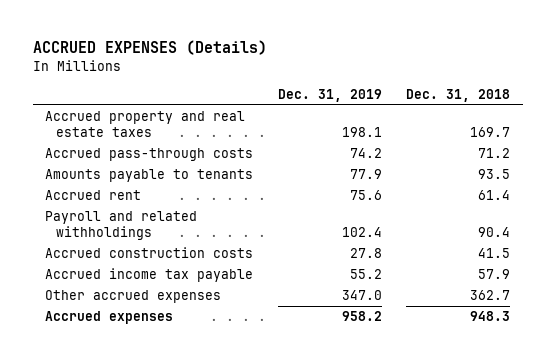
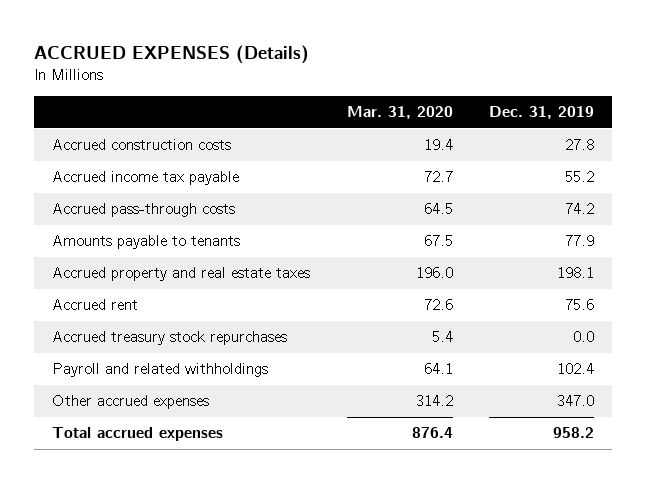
[406,89,511,103] Dec. 31, 2018 -> none
none -> [346,106,453,120] Mar. 31, 2020
[45,247,254,259] Accrued construction costs -> [52,139,232,151] Accrued construction costs
[45,268,254,283] Accrued income tax payable -> [52,171,240,186] Accrued income tax payable
[45,111,246,138] Accrued property and real estate taxes -> [52,267,311,282] Accrued property and real estate taxes
none -> [52,331,288,346] Accrued treasury stock repurchases
[45,311,174,325] Accrued expenses -> [52,427,224,442] Total accrued expenses

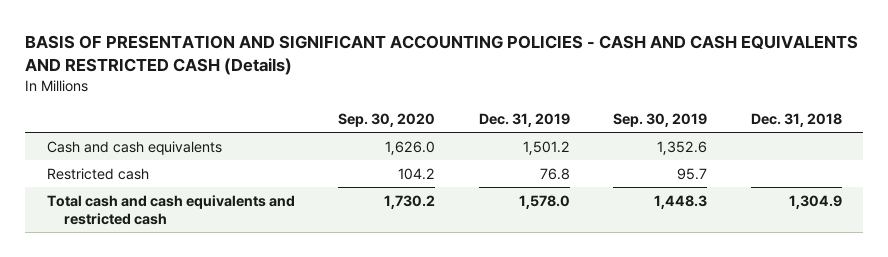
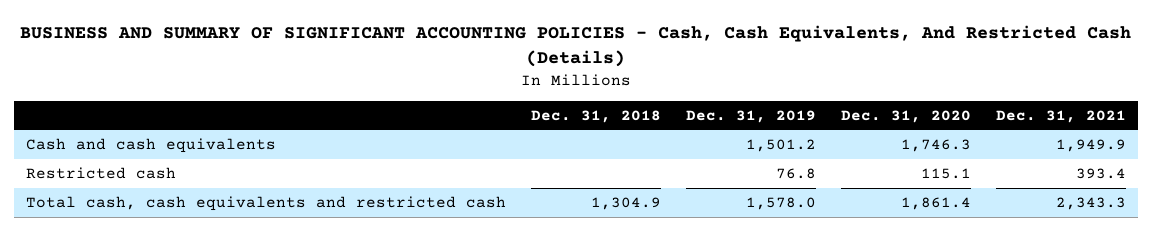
[25,34,859,75] BASIS OF PRESENTATION AND SIGNIFICANT ACCOUNTING POLICIES - CASH AND CASH EQUIVALENTS AND RESTRICTED CASH (Details) -> [19,25,1131,68] BUSINESS AND SUMMARY OF SIGNIFICANT ACCOUNTING POLICIES - Cash, Cash Equivalents, And Restricted Cash (Details)
[338,112,436,127] Sep. 30, 2020 -> none
[613,112,708,127] Sep. 30, 2019 -> none
none -> [840,109,971,123] Dec. 31, 2020
none -> [995,109,1126,123] Dec. 31, 2021
[46,194,295,225] Total cash and cash equivalents and restricted cash -> [26,195,507,211] Total cash, cash equivalents and restricted cash

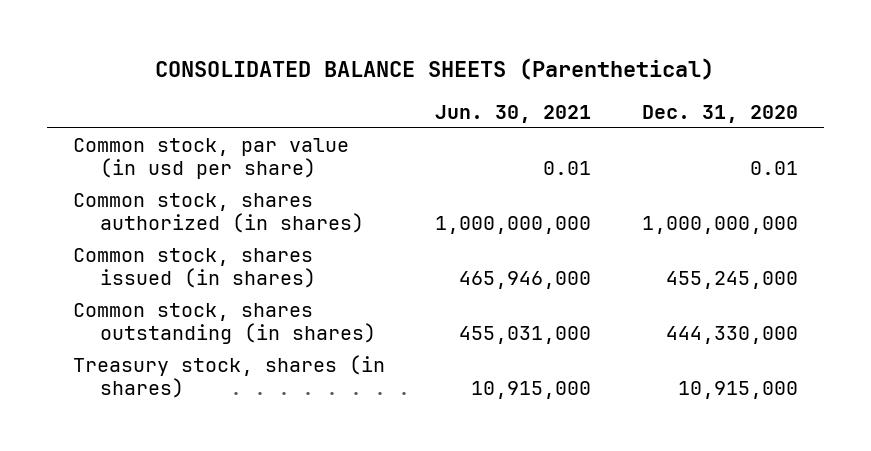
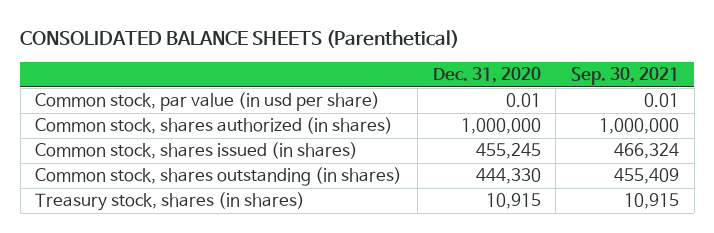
[435,105,592,124] Jun. 30, 2021 -> none
none -> [570,67,679,86] Sep. 30, 2021
[642,216,799,235] 1,000,000,000 -> [460,118,541,135] 1,000,000
[666,271,799,290] 455,245,000 -> [475,143,541,160] 455,245
[666,326,799,345] 444,330,000 -> [475,168,541,185] 444,330
[678,381,799,400] 10,915,000 -> [485,193,541,210] 10,915

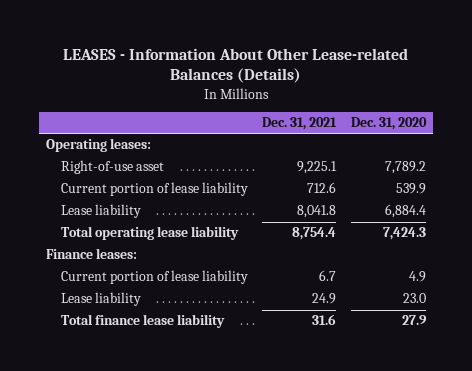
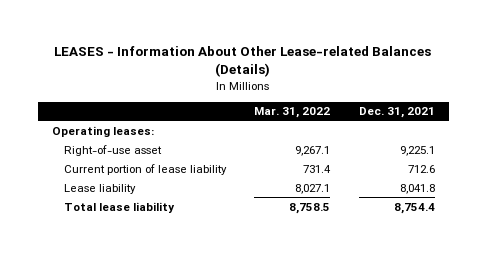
[350,117,427,131] Dec. 31, 2020 -> none
none -> [254,107,331,119] Mar. 31, 2022
[45,248,137,260] Finance leases: -> none
[60,270,248,285] Current portion of lease liability -> none
[60,292,141,307] Lease liability -> none
[60,314,225,329] Total finance lease liability -> none
[60,226,239,241] Total operating lease liability -> [63,201,175,213] Total lease liability

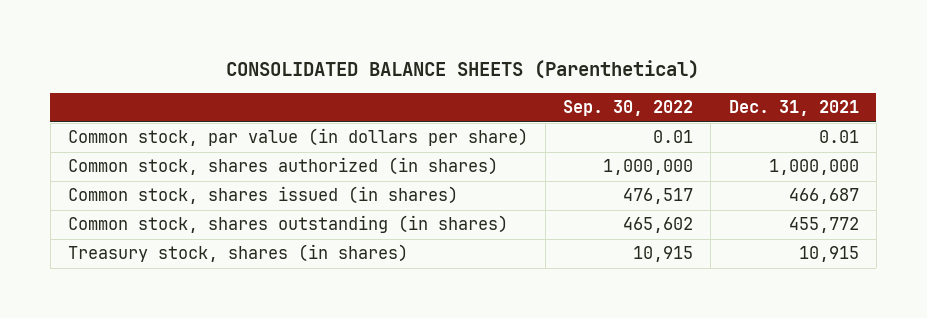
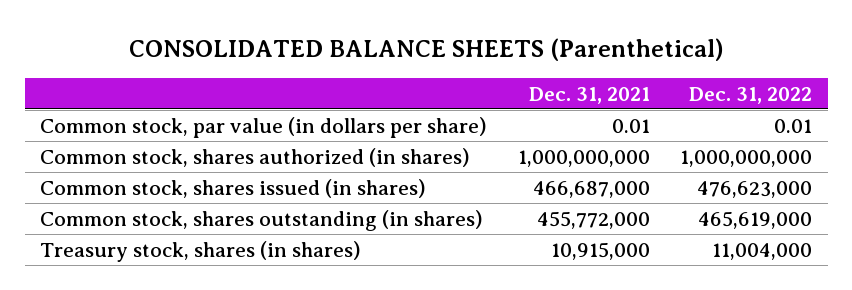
[563,100,694,117] Sep. 30, 2022 -> none
none -> [689,86,813,104] Dec. 31, 2022
[768,159,859,176] 1,000,000 -> [517,149,650,167] 1,000,000,000
[788,188,859,205] 466,687 -> [532,180,650,198] 466,687,000
[788,217,859,234] 455,772 -> [536,210,650,229] 455,772,000
[798,246,859,263] 10,915 -> [550,241,650,260] 10,915,000

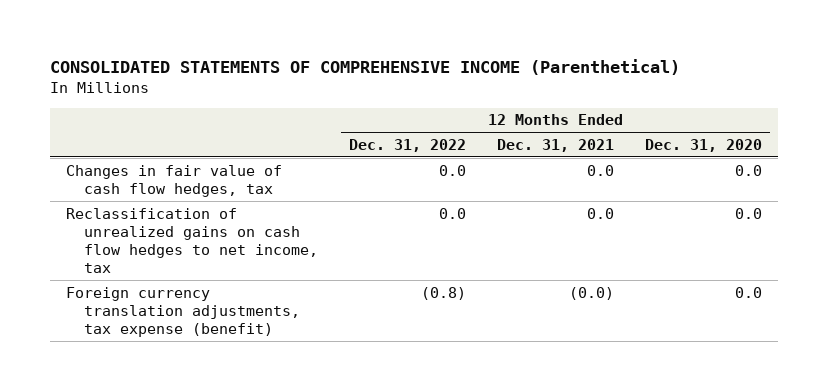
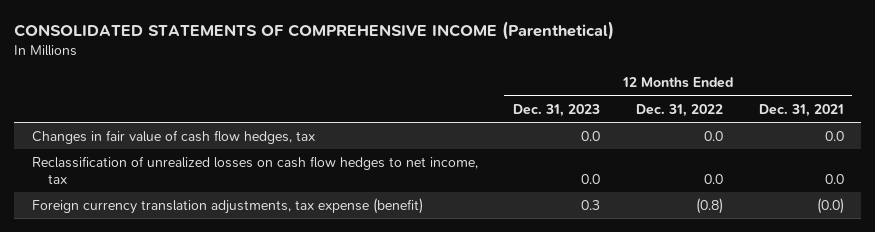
[645,138,763,152] Dec. 31, 2020 -> none
none -> [513,103,601,117] Dec. 31, 2023
[65,207,318,273] Reclassification of unrealized gains on cash flow hedges to net income, tax -> [31,155,478,185] Reclassification of unrealized losses on cash flow hedges to net income, tax

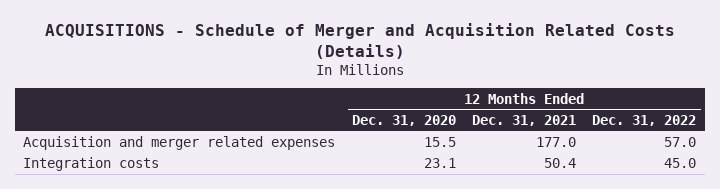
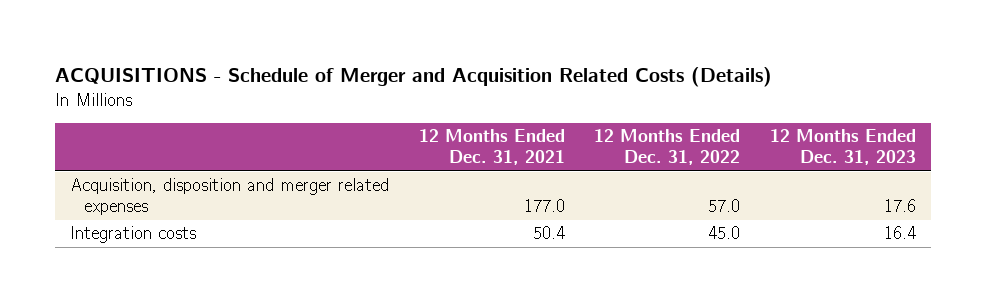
[351,115,456,127] Dec. 31, 2020 -> none
none -> [769,129,916,166] 12 Months Ended Dec. 31, 2023
[23,136,336,151] Acquisition and merger related expenses -> [69,178,389,216] Acquisition, disposition and merger related expenses

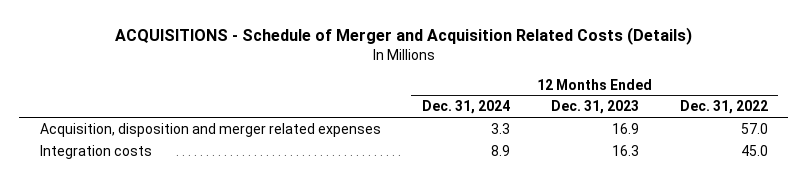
[418,129,565,166] 12 Months Ended Dec. 31, 2021 -> none
none -> [421,100,510,115] Dec. 31, 2024
[883,199,916,213] 17.6 -> [611,122,639,134] 16.9
[883,226,916,240] 16.4 -> [611,144,639,156] 16.3

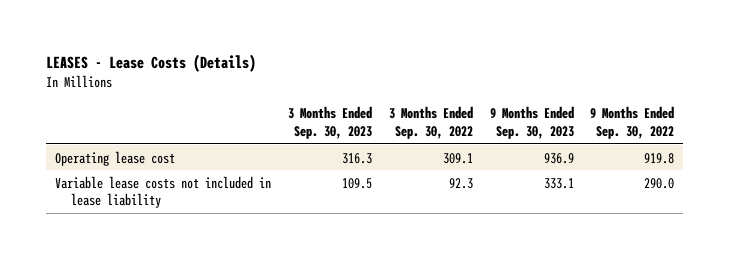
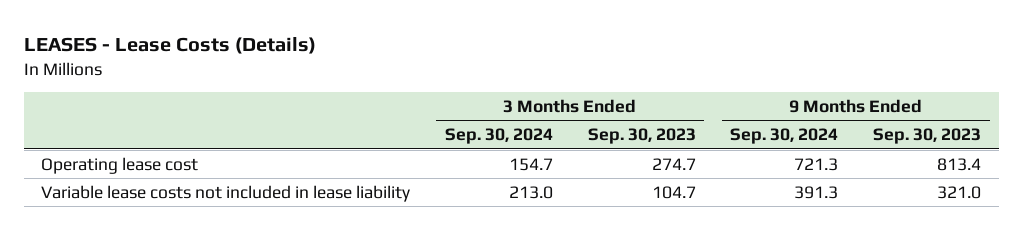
[388,106,473,140] 3 Months Ended Sep. 30, 2022 -> none
[590,106,675,140] 9 Months Ended Sep. 30, 2022 -> none
none -> [444,128,553,145] Sep. 30, 2024
none -> [730,128,839,145] Sep. 30, 2024
[341,152,372,164] 316.3 -> [651,157,696,170] 274.7
[543,152,574,164] 936.9 -> [937,157,982,171] 813.4
[341,177,372,189] 109.5 -> [651,185,696,199] 104.7
[543,177,574,189] 333.1 -> [937,185,982,199] 321.0

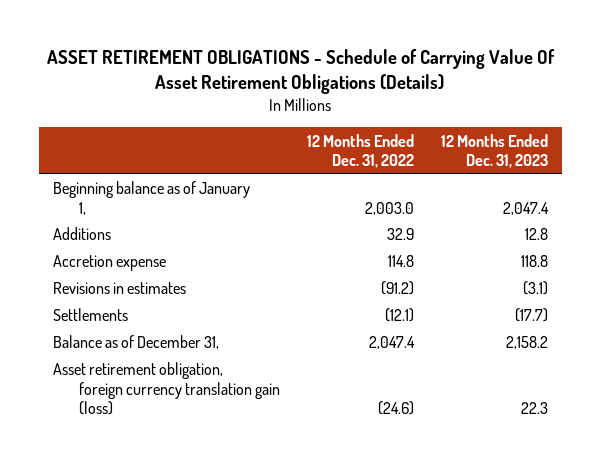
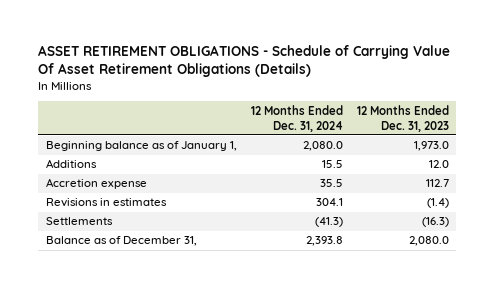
[306,133,414,169] 12 Months Ended Dec. 31, 2022 -> none
none -> [250,104,343,132] 12 Months Ended Dec. 31, 2024
[52,362,280,416] Asset retirement obligation, foreign currency translation gain (loss) -> none
[503,201,550,215] 2,047.4 -> [414,141,450,152] 1,973.0
[525,228,549,241] 12.8 -> [429,160,450,169] 12.0
[521,255,549,268] 118.8 -> [426,179,450,188] 112.7
[523,281,549,296] (3.1) -> [427,198,450,209] (1.4)
[515,308,549,323] (17.7) -> [422,217,450,228] (16.3)
[506,336,549,350] 2,158.2 -> [409,236,450,247] 2,080.0

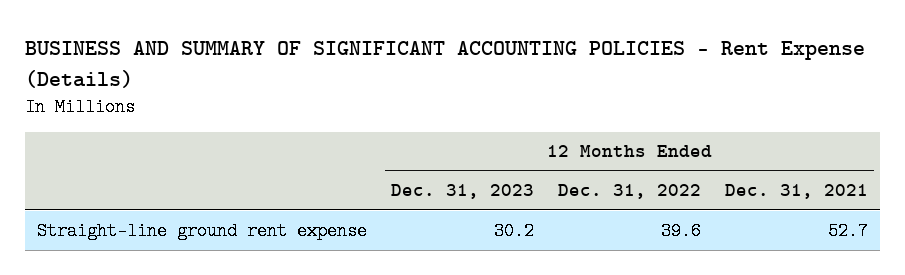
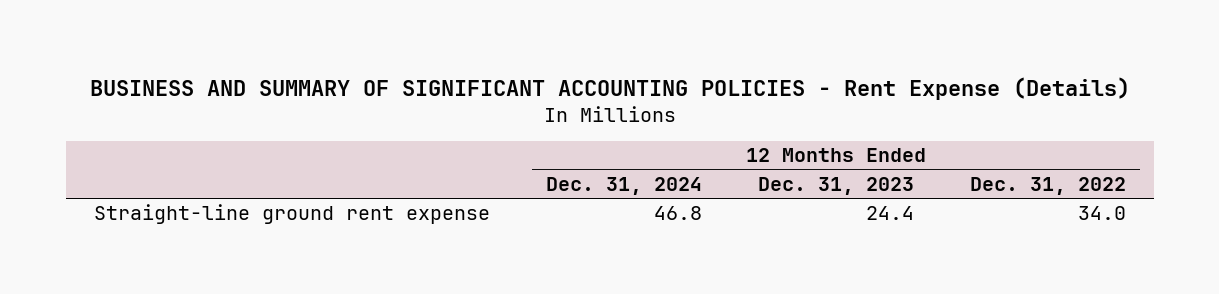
[725,184,869,200] Dec. 31, 2021 -> none
none -> [545,176,702,195] Dec. 31, 2024
[493,222,534,241] 30.2 -> [865,206,914,221] 24.4
[661,222,702,241] 39.6 -> [1077,206,1126,221] 34.0

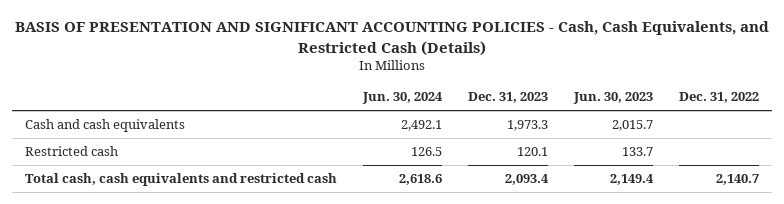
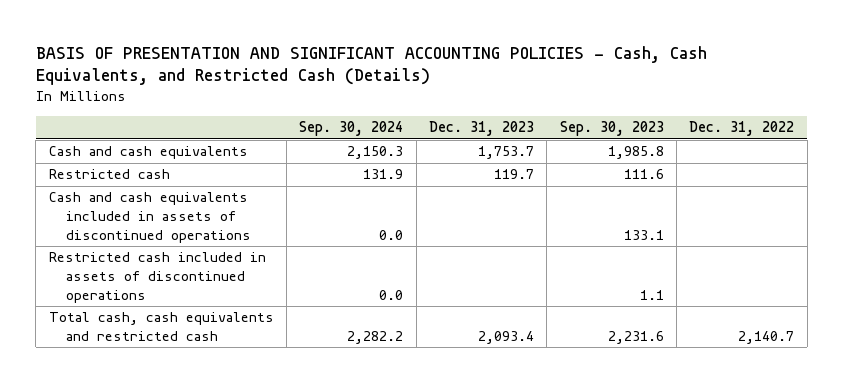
[362,92,444,105] Jun. 30, 2024 -> none
[573,92,654,105] Jun. 30, 2023 -> none
none -> [299,121,404,137] Sep. 30, 2024
none -> [559,121,664,137] Sep. 30, 2023
[507,120,549,132] 1,973.3 -> [477,146,534,160] 1,753.7
[517,147,549,157] 120.1 -> [493,169,534,180] 119.7
none -> [48,192,252,243] Cash and cash equivalents included in assets of discontinued operations
none -> [48,252,266,303] Restricted cash included in assets of discontinued operations

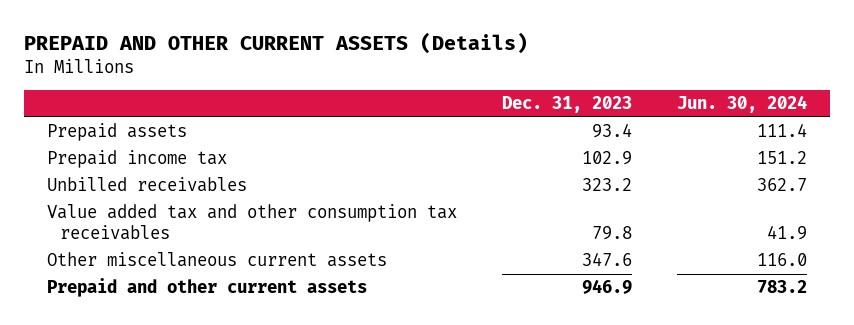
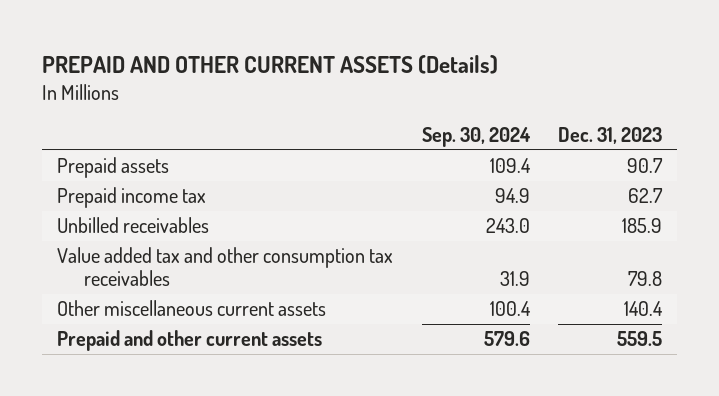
[677,95,808,114] Jun. 30, 2024 -> none
none -> [421,127,531,148] Sep. 30, 2024
[591,123,632,139] 93.4 -> [627,158,664,174] 90.7
[581,151,632,166] 102.9 -> [628,188,664,204] 62.7
[581,178,632,192] 323.2 -> [622,218,663,234] 185.9
[581,252,632,267] 347.6 -> [624,301,664,317] 140.4
[581,279,632,295] 946.9 -> [617,331,663,347] 559.5

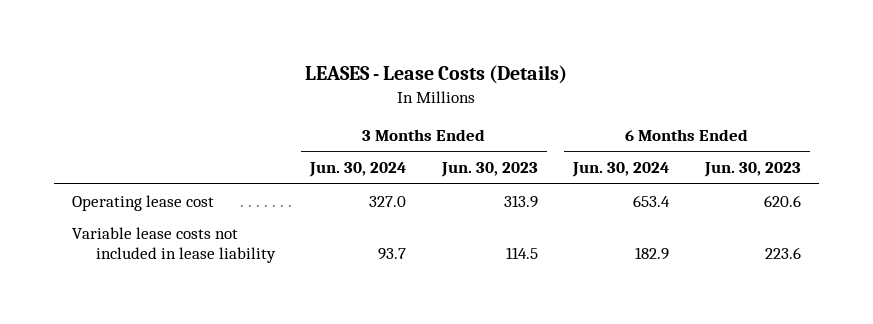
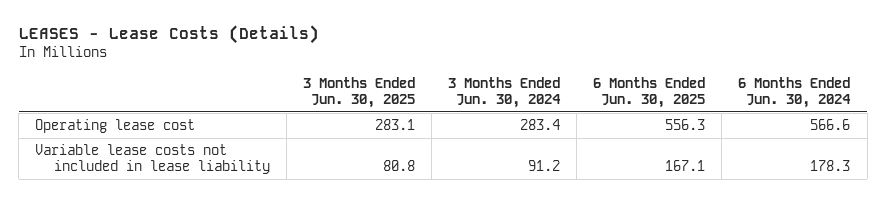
[440,162,538,178] Jun. 30, 2023 -> none
[703,162,801,178] Jun. 30, 2023 -> none
none -> [303,76,416,108] 3 Months Ended Jun. 30, 2025
none -> [593,76,706,108] 6 Months Ended Jun. 30, 2025
[369,195,407,207] 327.0 -> [520,119,561,131] 283.4
[633,194,671,207] 653.4 -> [810,119,851,131] 566.6
[378,248,407,261] 93.7 -> [528,160,561,172] 91.2
[635,247,670,261] 182.9 -> [810,160,851,172] 178.3

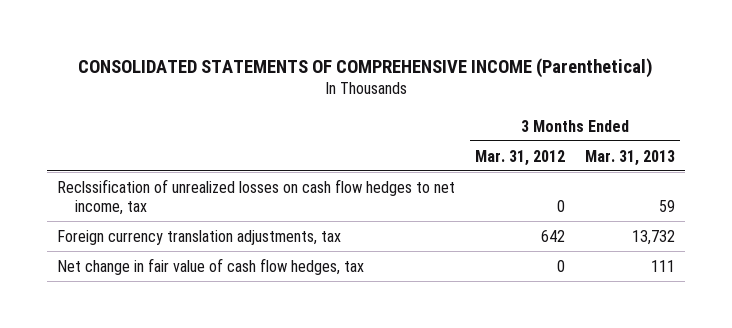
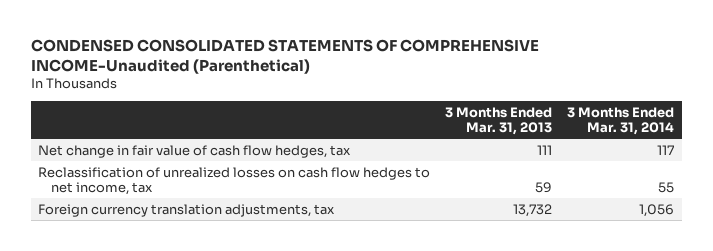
[78,57,654,78] CONSOLIDATED STATEMENTS OF COMPREHENSIVE INCOME (Parenthetical) -> [30,38,539,74] CONDENSED CONSOLIDATED STATEMENTS OF COMPREHENSIVE INCOME-Unaudited (Parenthetical)
[475,149,566,166] Mar. 31, 2012 -> none
none -> [567,106,675,135] 3 Months Ended Mar. 31, 2014
[57,178,456,215] Reclssification of unrealized losses on cash flow hedges to net income, tax -> none
none -> [38,166,431,195] Reclassification of unrealized losses on cash flow hedges to net income, tax
[57,229,342,245] Foreign currency translation adjustments, tax -> [38,203,336,217] Foreign currency translation adjustments, tax

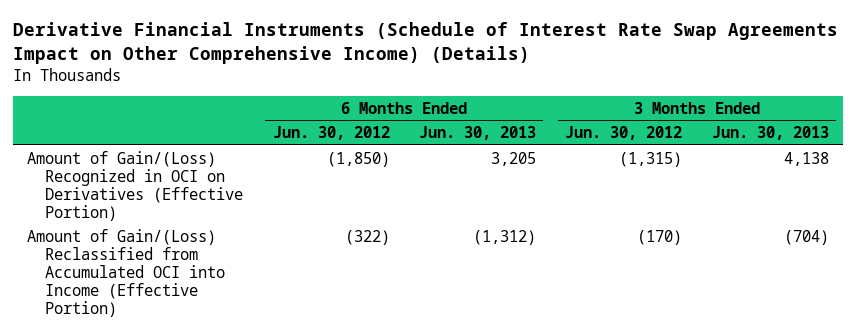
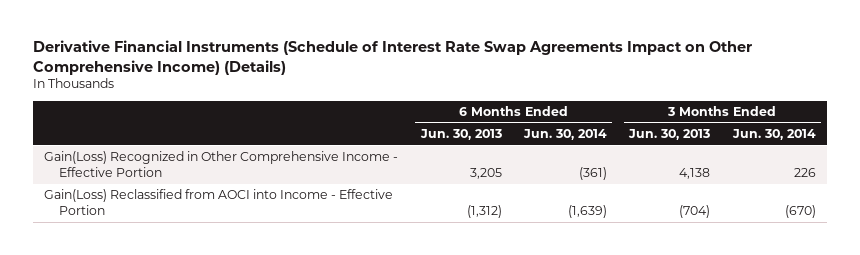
[272,126,390,141] Jun. 30, 2012 -> none
[565,126,683,141] Jun. 30, 2012 -> none
none -> [522,129,607,141] Jun. 30, 2014
none -> [731,129,816,141] Jun. 30, 2014
[27,150,244,221] Amount of Gain/(Loss) Recognized in OCI on Derivatives (Effective Portion) -> [44,151,399,177] Gain(Loss) Recognized in Other Comprehensive Income - Effective Portion
[27,228,226,317] Amount of Gain/(Loss) Reclassified from Accumulated OCI into Income (Effective Portion) -> [44,189,394,215] Gain(Loss) Reclassified from AOCI into Income - Effective Portion

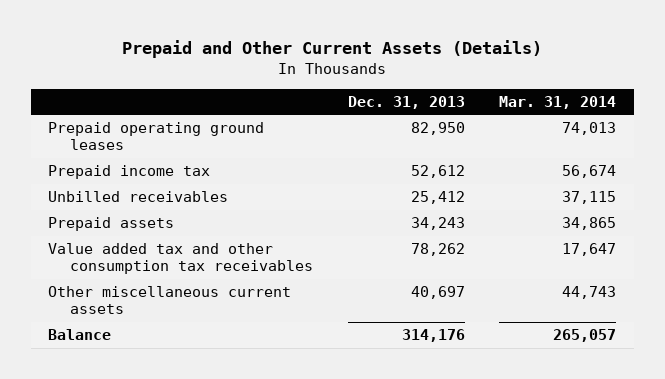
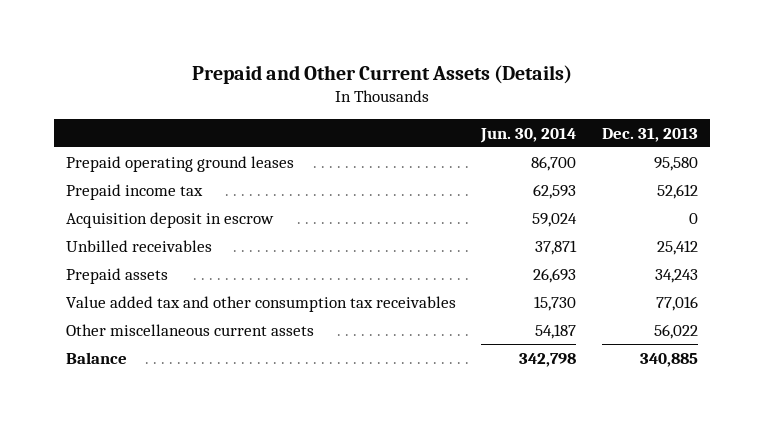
[499,95,617,109] Mar. 31, 2014 -> none
none -> [480,127,577,143] Jun. 30, 2014
[410,122,465,136] 82,950 -> [653,156,698,171] 95,580
none -> [66,211,275,228] Acquisition deposit in escrow
[410,243,465,257] 78,262 -> [655,295,698,311] 77,016
[410,286,465,300] 40,697 -> [653,323,698,339] 56,022
[401,329,465,343] 314,176 -> [639,352,698,367] 340,885

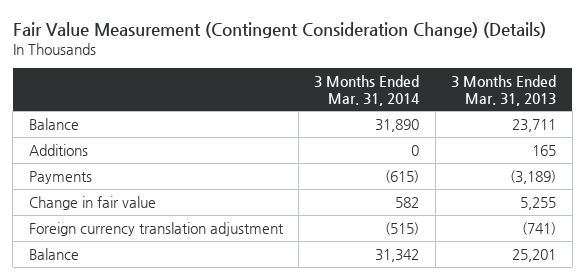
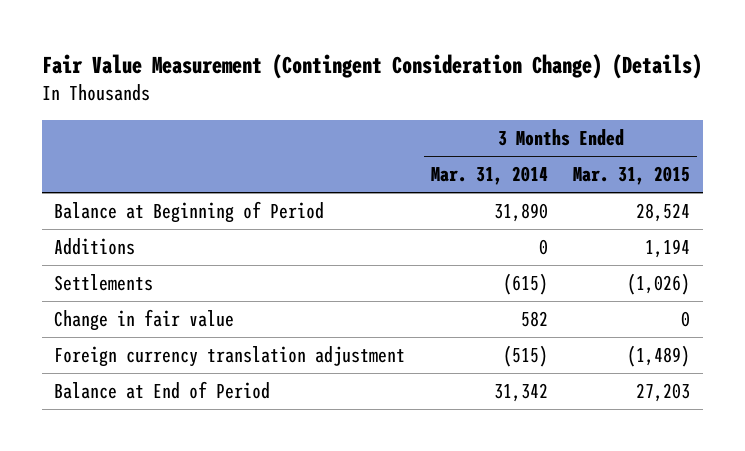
[451,74,557,106] 3 Months Ended Mar. 31, 2013 -> none
none -> [573,166,691,186] Mar. 31, 2015
[28,117,79,130] Balance -> [54,201,325,224] Balance at Beginning of Period
[28,170,92,184] Payments -> [54,274,154,292] Settlements
[28,247,79,260] Balance -> [54,381,271,400] Balance at End of Period

